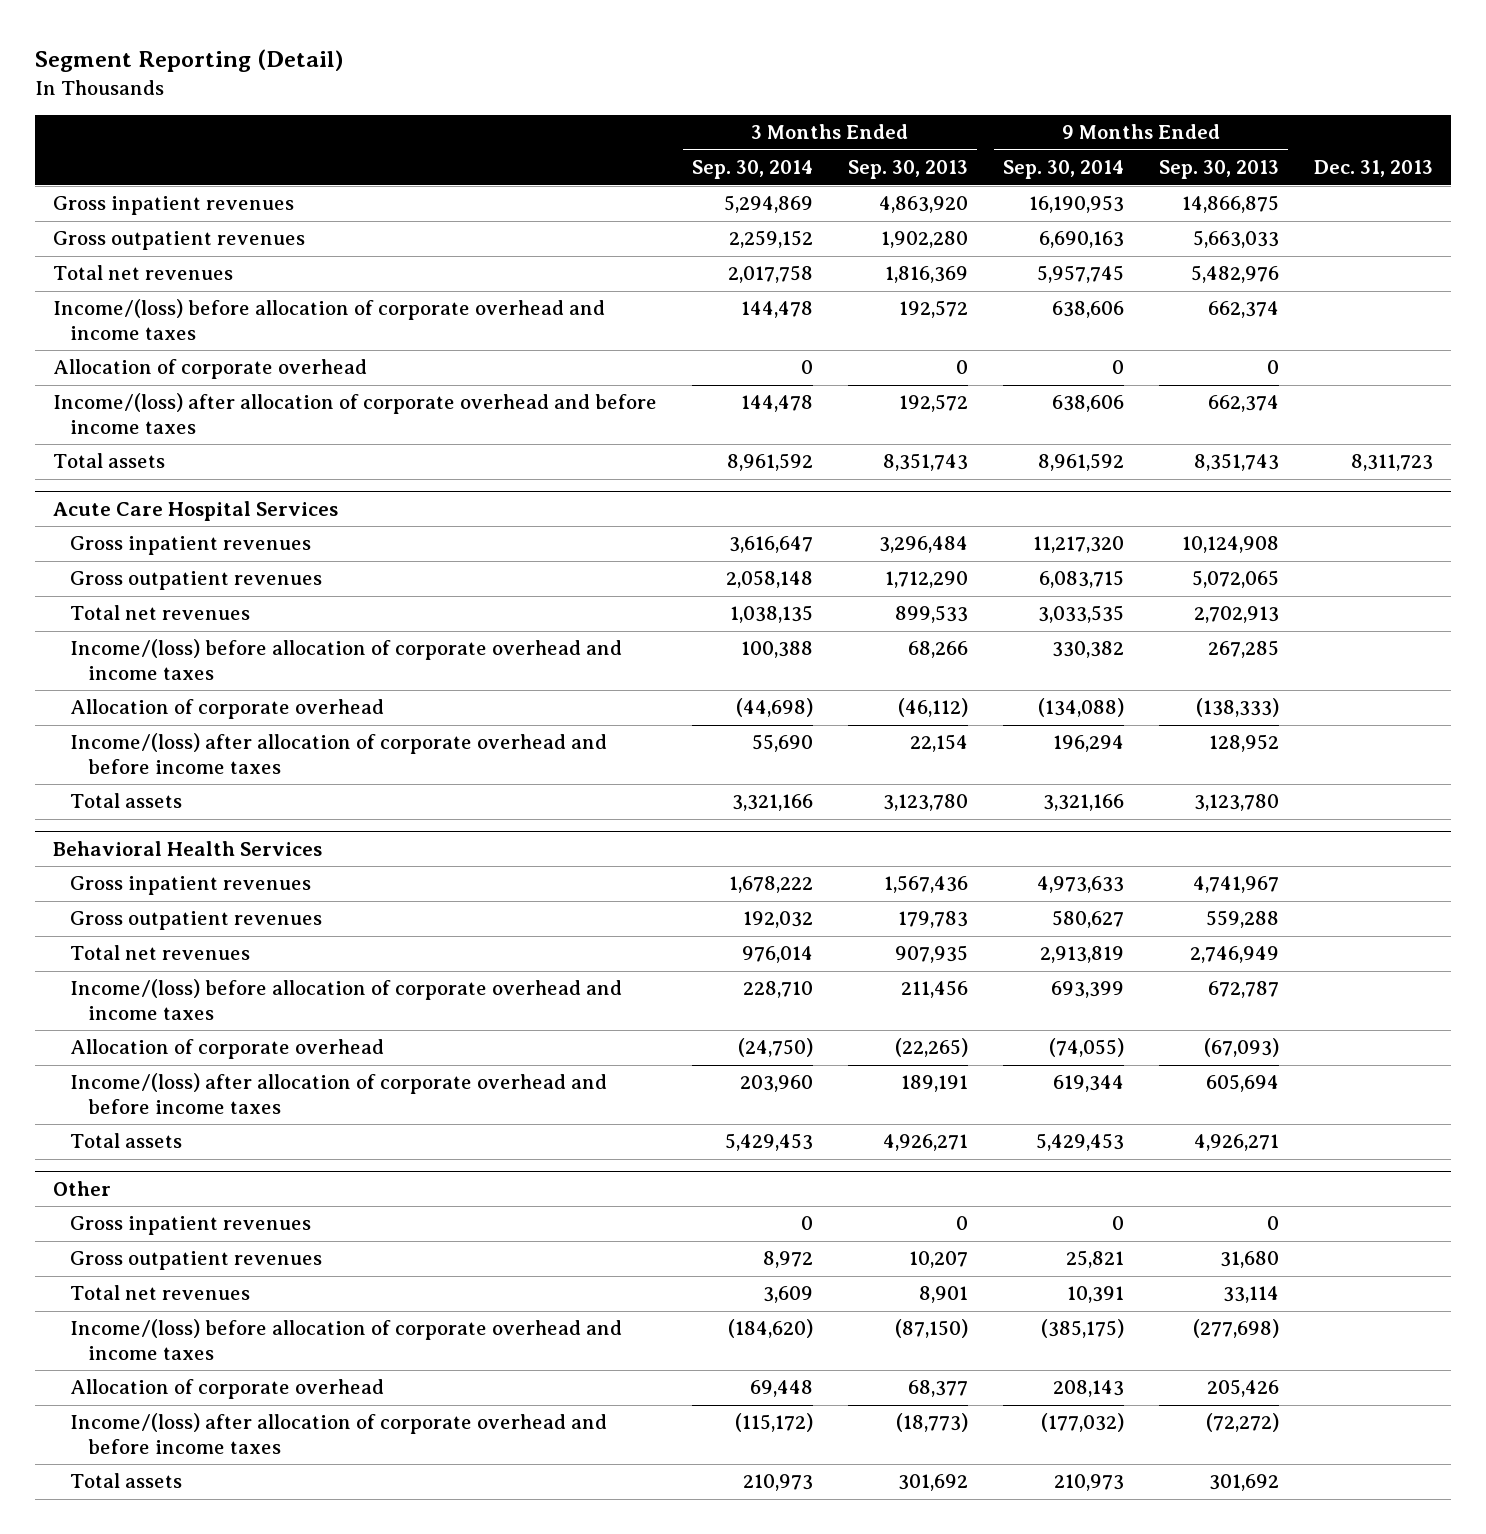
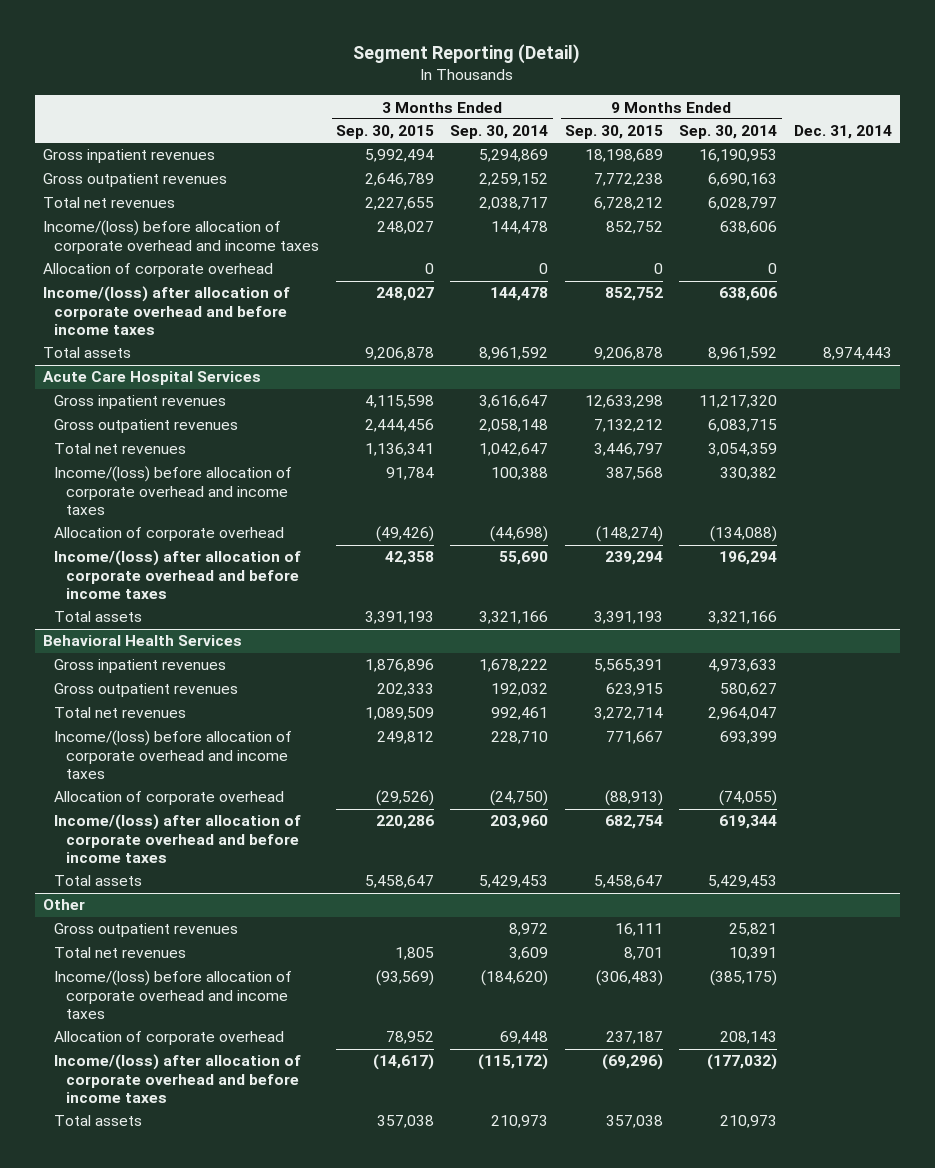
[847,160,968,180] Sep. 30, 2013 -> none
[1159,160,1280,180] Sep. 30, 2013 -> none
[1314,160,1434,178] Dec. 31, 2013 -> none
none -> [335,125,434,140] Sep. 30, 2015
none -> [564,125,663,140] Sep. 30, 2015
none -> [793,125,892,140] Dec. 31, 2014
[727,265,813,284] 2,017,758 -> [479,197,549,211] 2,038,717
[1037,265,1125,284] 5,957,745 -> [708,197,778,211] 6,028,797
[729,605,813,624] 1,038,135 -> [479,443,549,457] 1,042,647
[1038,605,1125,624] 3,033,535 -> [708,443,778,457] 3,054,359
[741,946,813,964] 976,014 -> [491,707,549,721] 992,461
[1040,946,1125,964] 2,913,819 -> [708,707,778,721] 2,964,047
[70,1216,312,1236] Gross inpatient revenues -> none

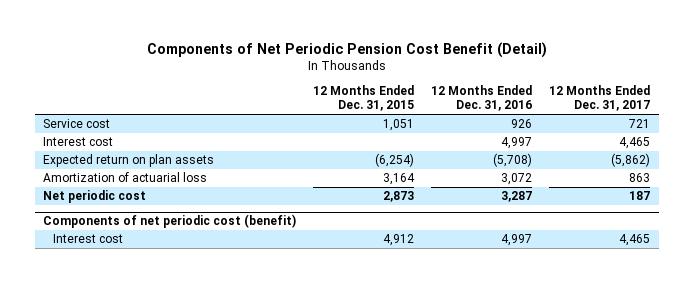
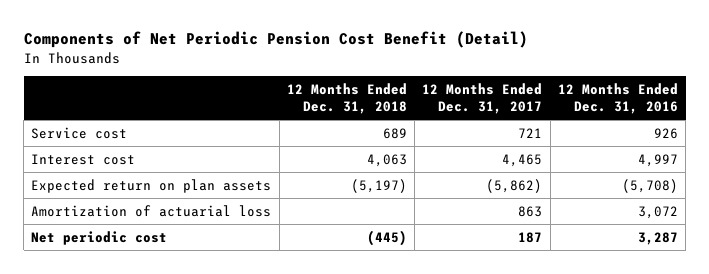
[313,84,415,112] 12 Months Ended Dec. 31, 2015 -> none
none -> [286,82,407,114] 12 Months Ended Dec. 31, 2018
[43,214,297,229] Components of net periodic cost (benefit) -> none
[53,234,124,244] Interest cost -> none

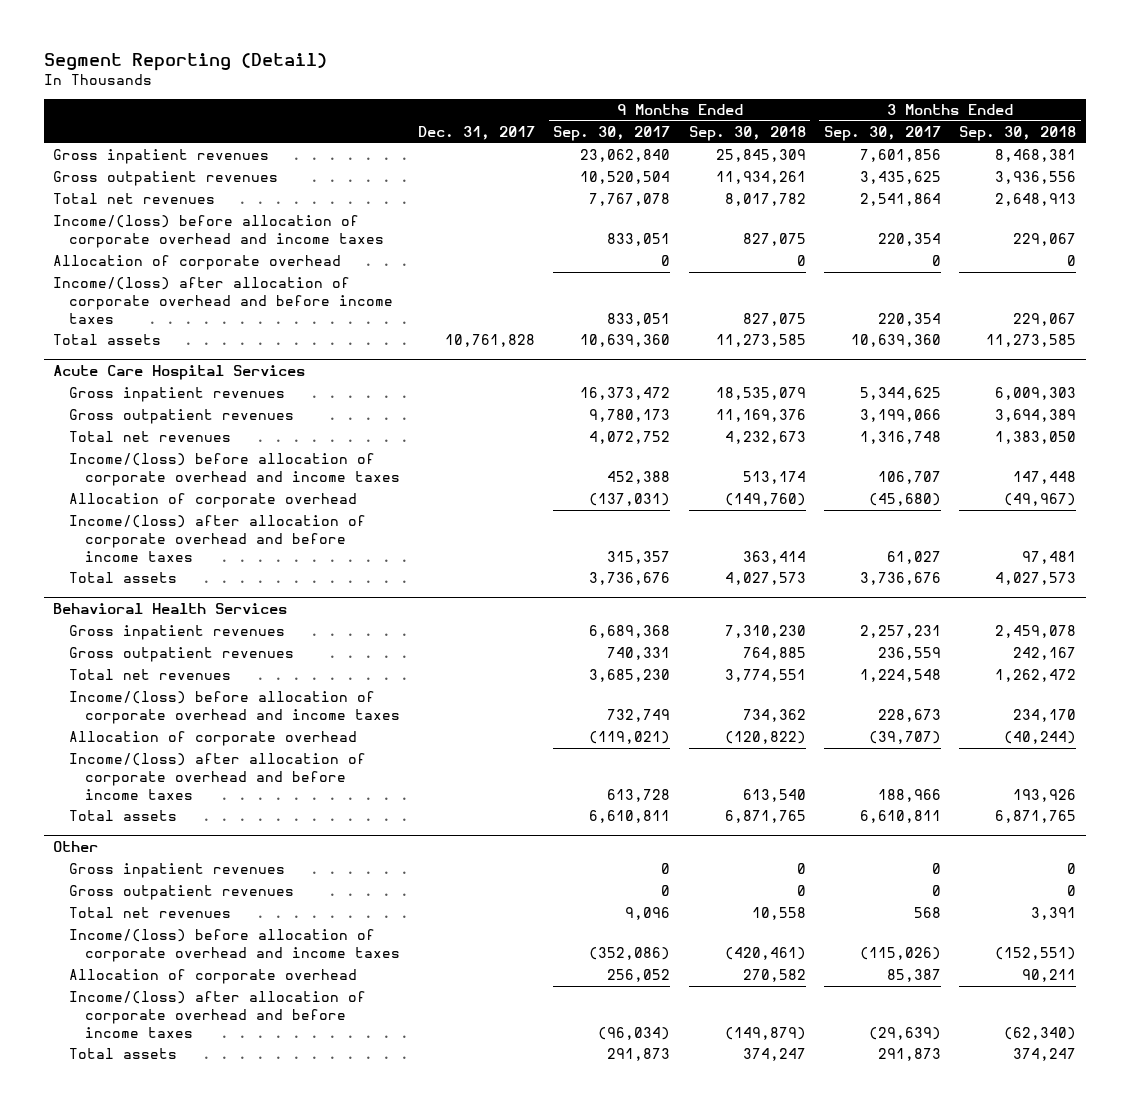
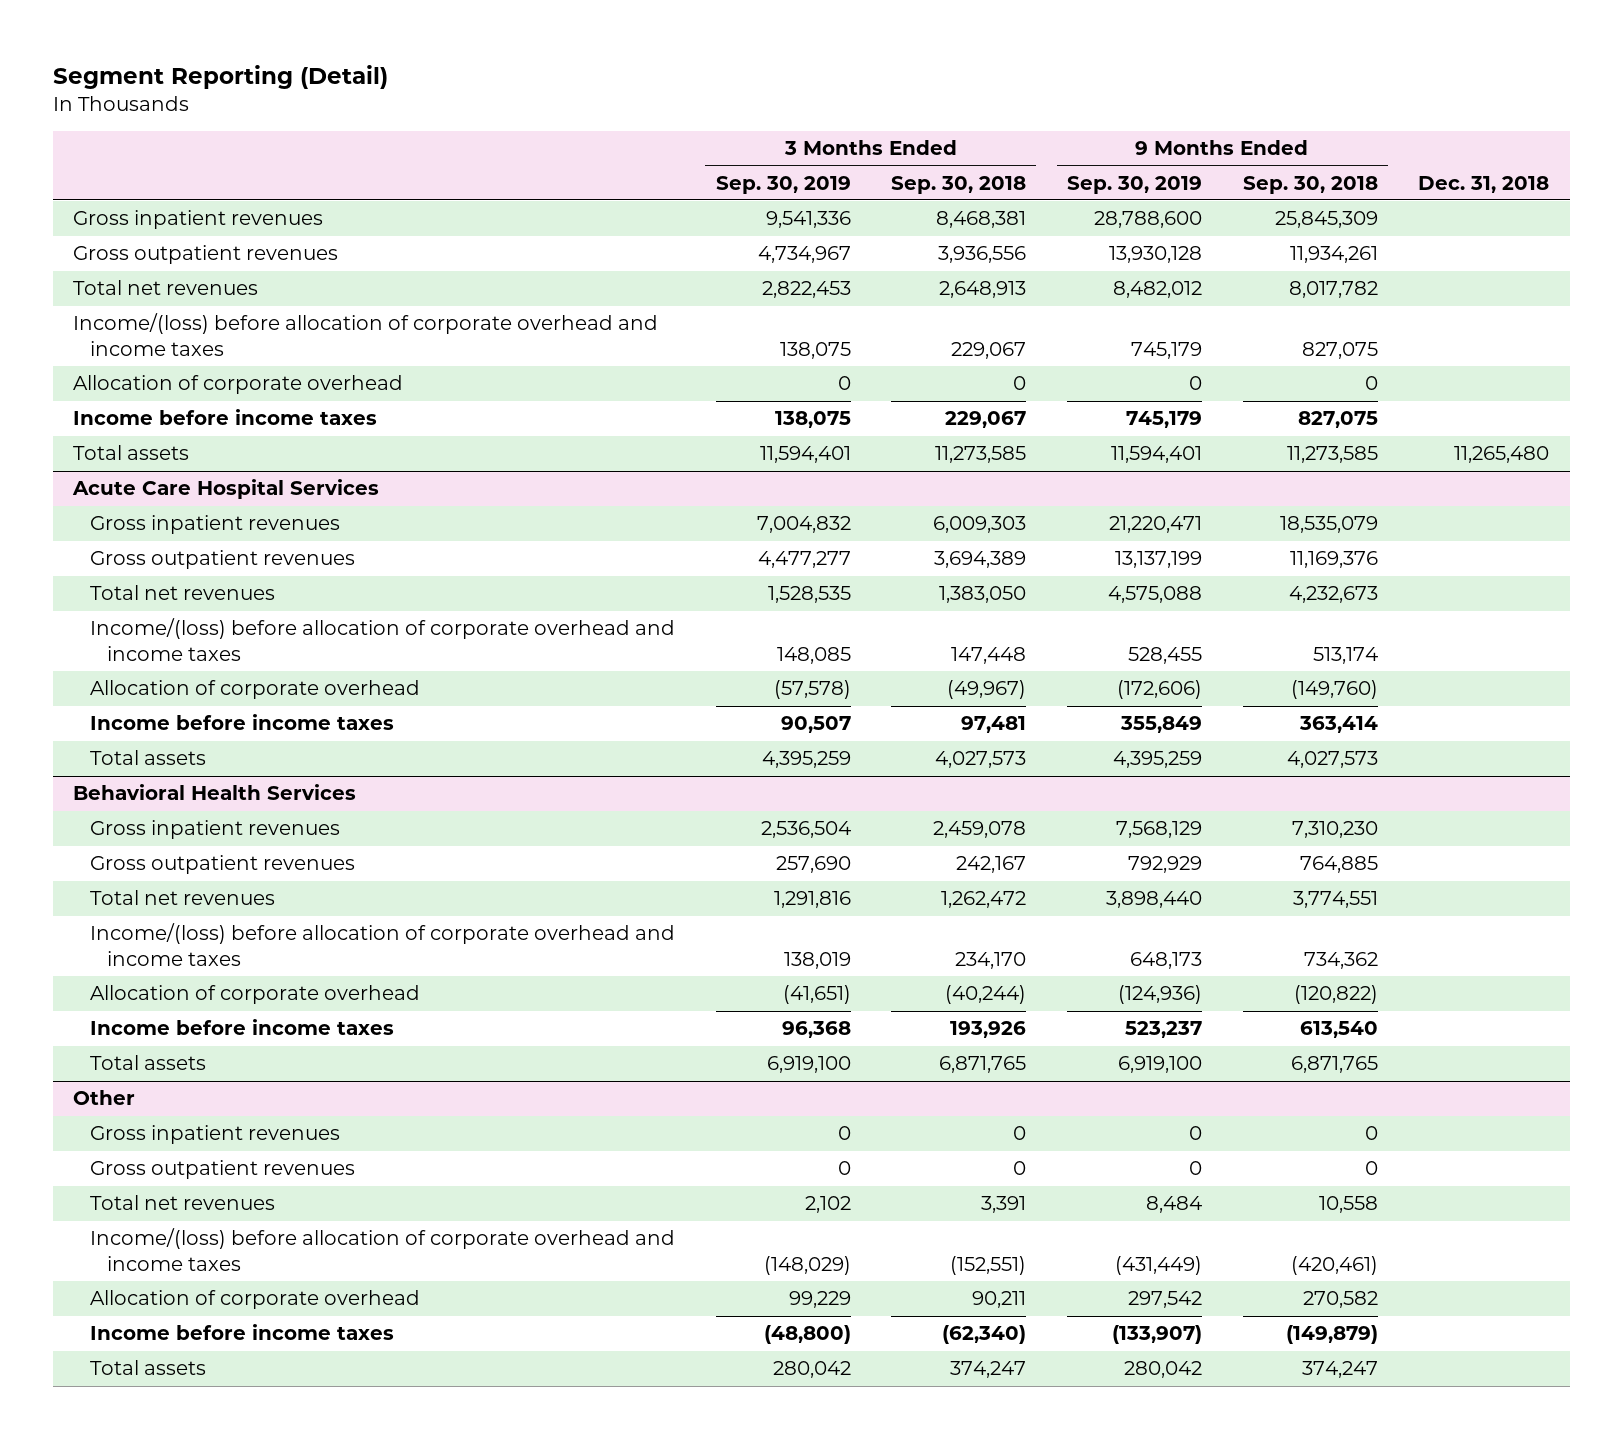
[418,126,536,141] Dec. 31, 2017 -> none
[553,126,671,142] Sep. 30, 2017 -> none
[824,126,942,142] Sep. 30, 2017 -> none
none -> [715,175,851,194] Sep. 30, 2019
none -> [1066,175,1202,194] Sep. 30, 2019
none -> [1418,175,1550,193] Dec. 31, 2018
[52,277,393,325] Income/(loss) after allocation of corporate overhead and before income taxes -> [72,409,377,426] Income before income taxes
[68,515,366,563] Income/(loss) after allocation of corporate overhead and before income taxes -> [89,714,394,731] Income before income taxes
[68,753,366,801] Income/(loss) after allocation of corporate overhead and before income taxes -> [89,1019,394,1036] Income before income taxes
[68,991,366,1039] Income/(loss) after allocation of corporate overhead and before income taxes -> [89,1324,394,1341] Income before income taxes

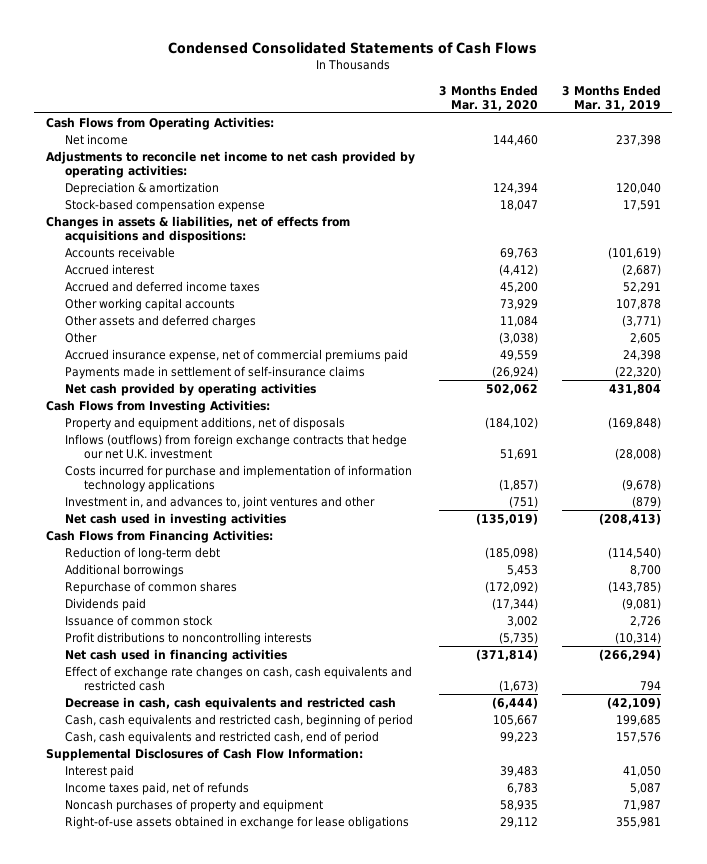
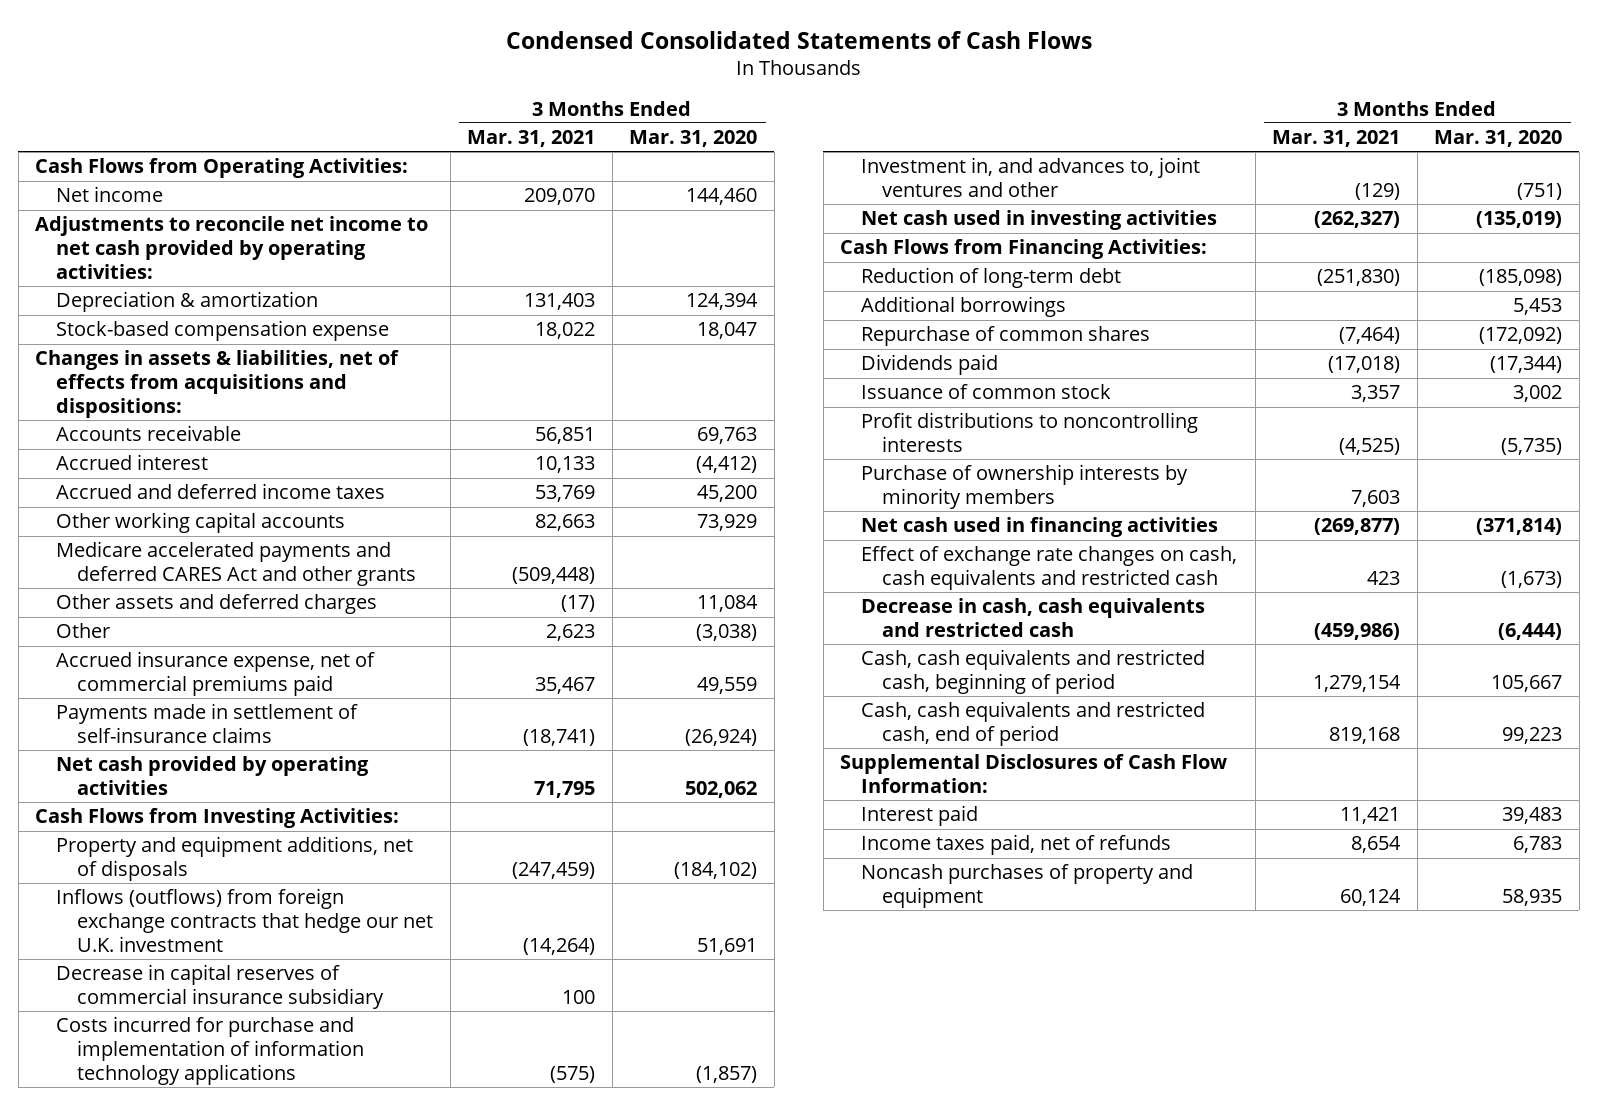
[561,84,661,111] 3 Months Ended Mar. 31, 2019 -> none
none -> [467,130,596,148] Mar. 31, 2021
none -> [56,541,417,586] Medicare accelerated payments and deferred CARES Act and other grants
none -> [56,964,385,1009] Decrease in capital reserves of commercial insurance subsidiary
none -> [861,464,1189,509] Purchase of ownership interests by minority members
[65,816,410,830] Right-of-use assets obtained in exchange for lease obligations -> none

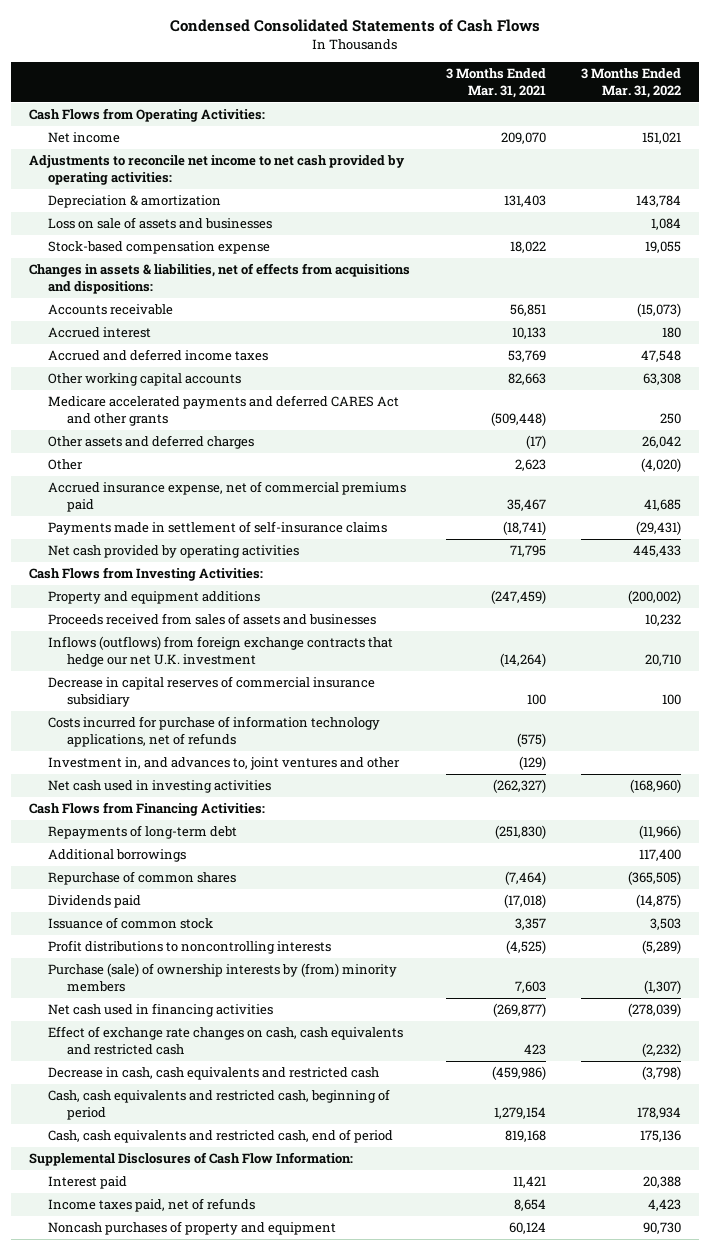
[629,130,758,148] Mar. 31, 2020 -> none
none -> [581,67,682,98] 3 Months Ended Mar. 31, 2022
none -> [48,217,273,230] Loss on sale of assets and businesses
[56,836,414,881] Property and equipment additions, net of disposals -> [48,591,261,605] Property and equipment additions
none -> [48,613,377,626] Proceeds received from sales of assets and businesses
[56,1016,365,1085] Costs incurred for purchase and implementation of information technology applications -> [48,716,381,748] Costs incurred for purchase of information technology applications, net of refunds
[861,267,1122,289] Reduction of long-term debt -> [48,825,238,840] Repayments of long-term debt
[861,464,1189,509] Purchase of ownership interests by minority members -> [48,963,398,993] Purchase (sale) of ownership interests by (from) minority members

